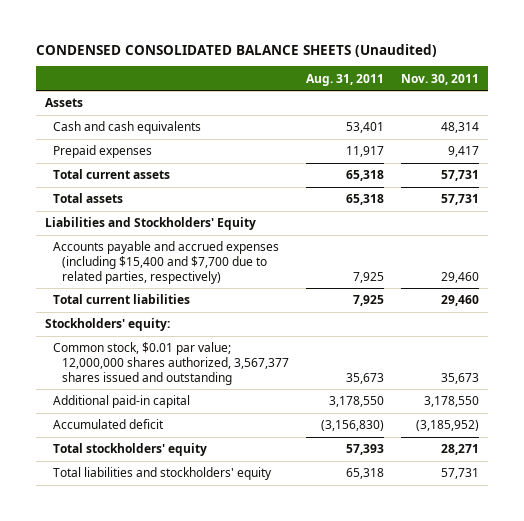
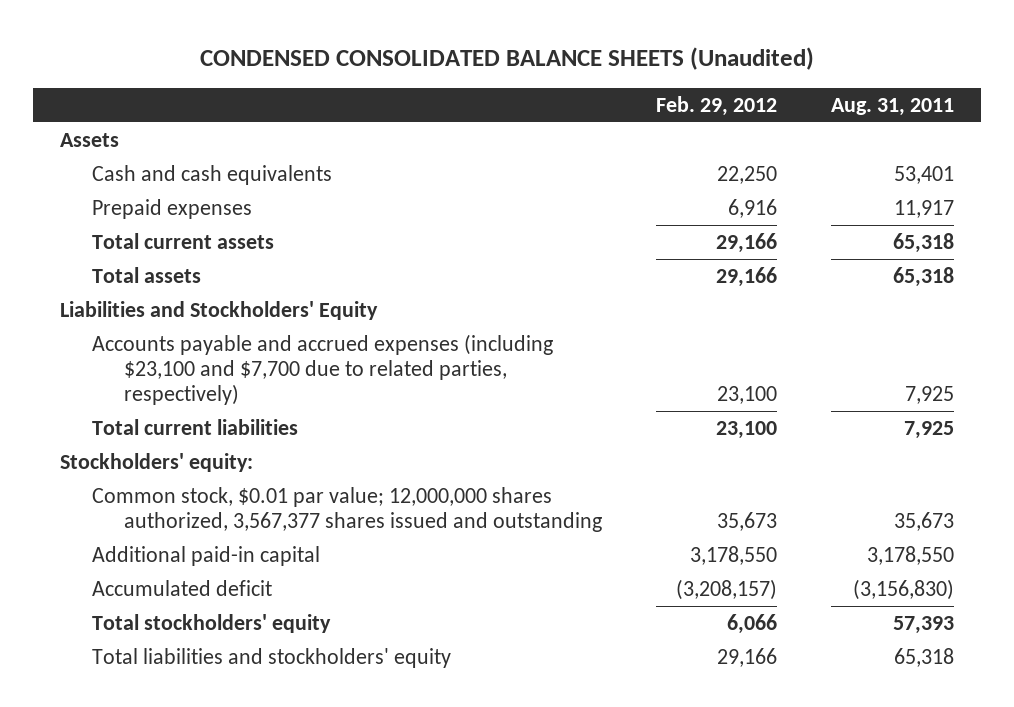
[401,73,480,85] Nov. 30, 2011 -> none
none -> [656,95,778,116] Feb. 29, 2012
[53,241,280,284] Accounts payable and accrued expenses (including $15,400 and $7,700 due to related parties, respectively) -> [91,333,553,406] Accounts payable and accrued expenses (including $23,100 and $7,700 due to related parties, respectively)

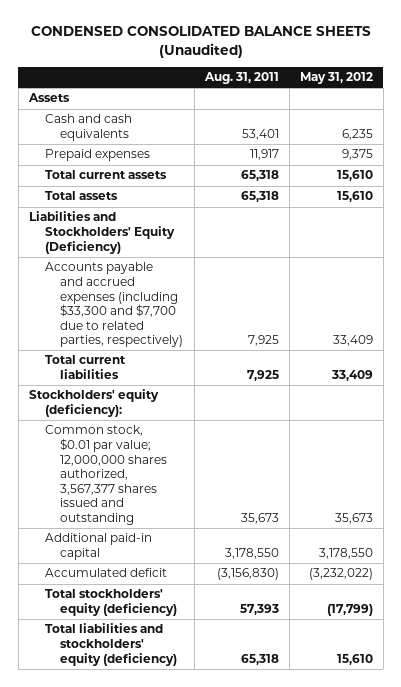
[656,95,778,116] Feb. 29, 2012 -> none
none -> [299,72,373,85] May 31, 2012
[59,300,378,320] Liabilities and Stockholders' Equity -> [28,211,175,254] Liabilities and Stockholders' Equity (Deficiency)
[91,333,553,406] Accounts payable and accrued expenses (including $23,100 and $7,700 due to related parties, respectively) -> [44,262,184,348] Accounts payable and accrued expenses (including $33,300 and $7,700 due to related parties, respectively)
[59,452,253,472] Stockholders' equity: -> [28,389,159,417] Stockholders' equity (deficiency):
[91,613,331,633] Total stockholders' equity -> [44,589,178,616] Total stockholders' equity (deficiency)
[91,647,451,668] Total liabilities and stockholders' equity -> [44,623,178,666] Total liabilities and stockholders' equity (deficiency)

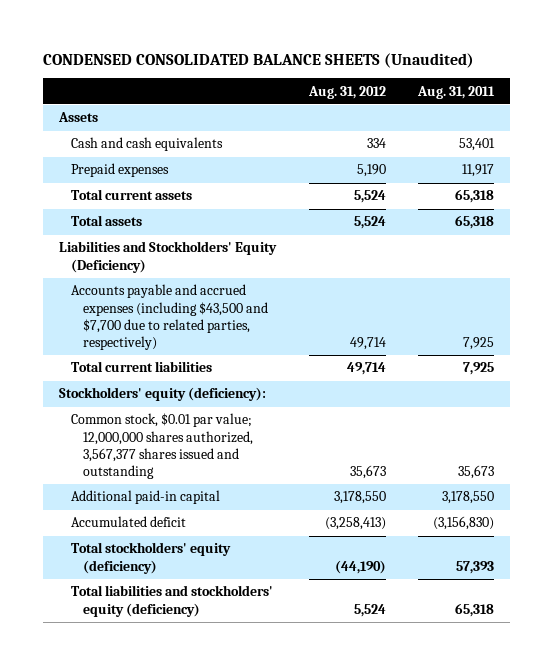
[299,72,373,85] May 31, 2012 -> none
none -> [307,85,386,99] Aug. 31, 2012
[44,262,184,348] Accounts payable and accrued expenses (including $33,300 and $7,700 due to related parties, respectively) -> [71,284,269,350] Accounts payable and accrued expenses (including $43,500 and $7,700 due to related parties, respectively)

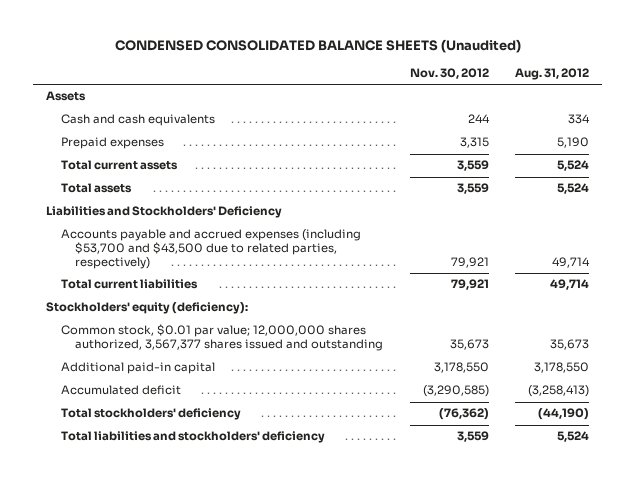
[417,85,496,99] Aug. 31, 2011 -> none
none -> [409,68,489,80] Nov. 30, 2012
[59,241,278,273] Liabilities and Stockholders' Equity (Deficiency) -> [46,206,283,219] Liabilities and Stockholders' Deficiency
[71,284,269,350] Accounts payable and accrued expenses (including $43,500 and $7,700 due to related parties, respectively) -> [60,229,361,270] Accounts payable and accrued expenses (including $53,700 and $43,500 due to related parties, respectively)
[71,542,232,574] Total stockholders' equity (deficiency) -> [60,408,241,421] Total stockholders' deficiency
[71,585,274,617] Total liabilities and stockholders' equity (deficiency) -> [60,431,325,444] Total liabilities and stockholders' deficiency

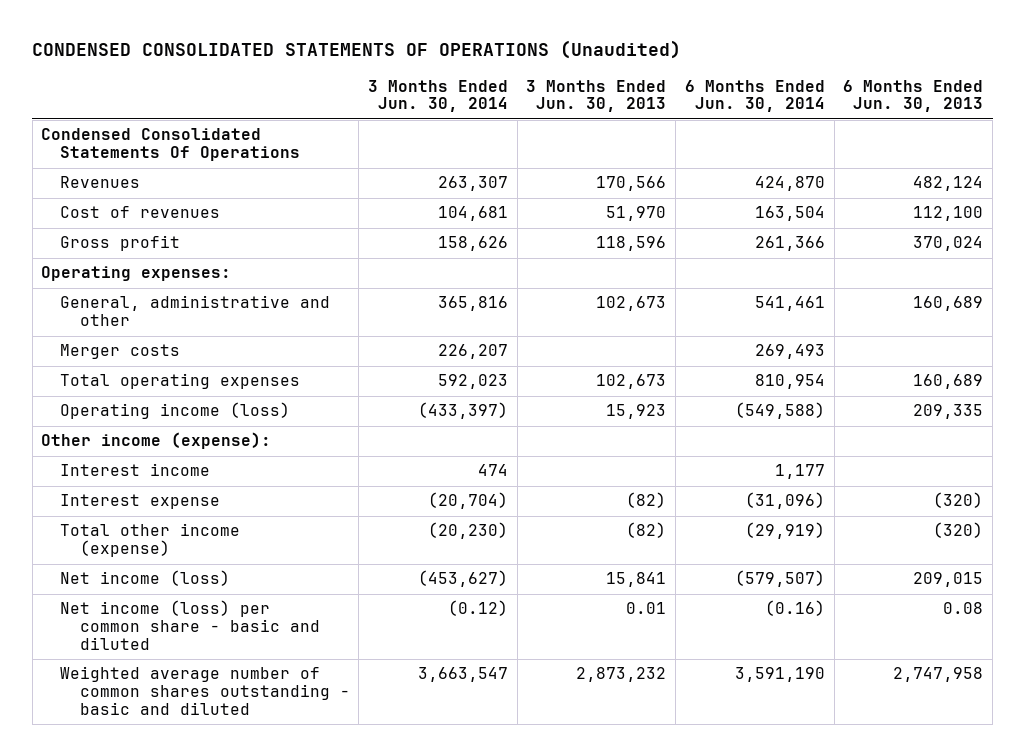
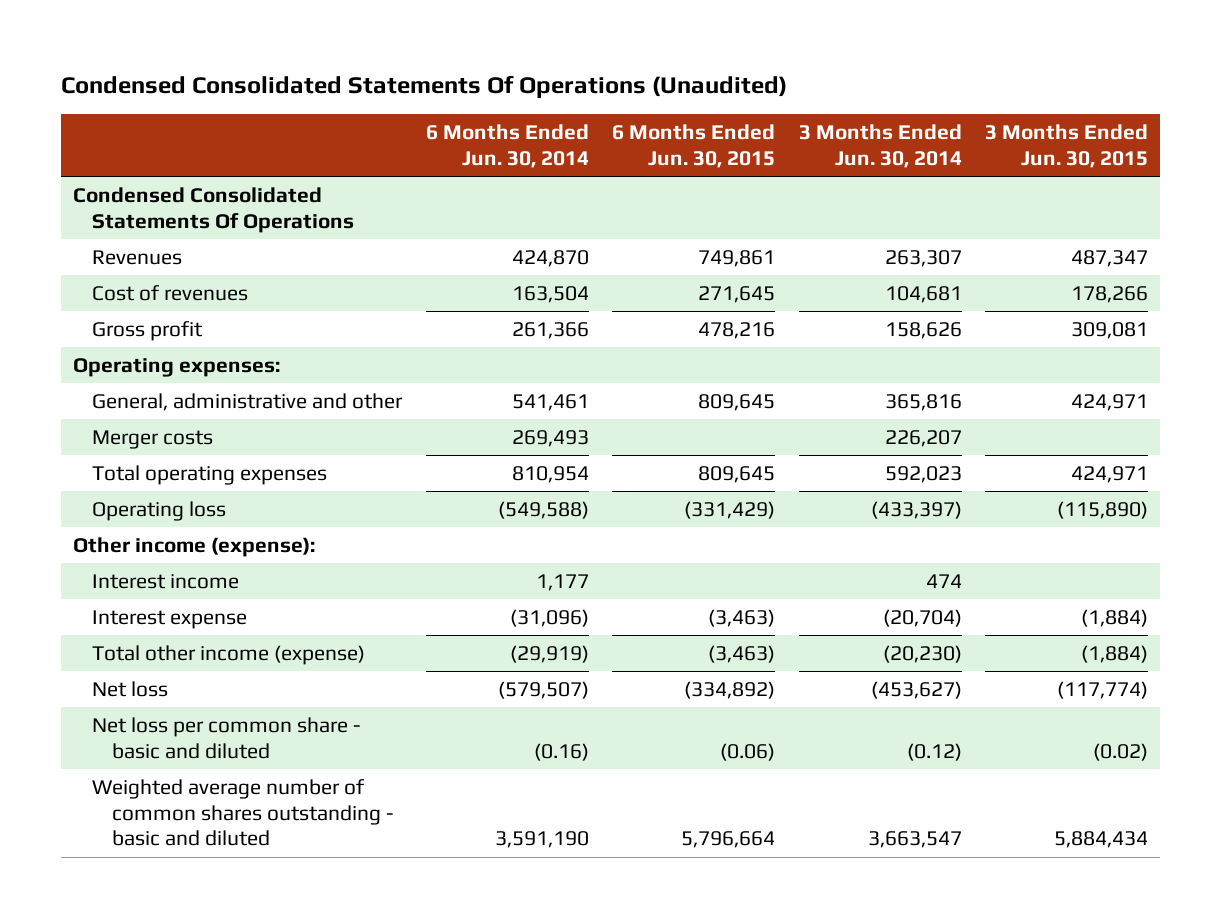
[32,39,682,59] CONDENSED CONSOLIDATED STATEMENTS OF OPERATIONS (Unaudited) -> [61,75,788,99] Condensed Consolidated Statements Of Operations (Unaudited)
[526,79,667,113] 3 Months Ended Jun. 30, 2013 -> none
[843,79,984,113] 6 Months Ended Jun. 30, 2013 -> none
none -> [612,124,776,168] 6 Months Ended Jun. 30, 2015
none -> [984,124,1148,168] 3 Months Ended Jun. 30, 2015
[60,402,291,420] Operating income (loss) -> [92,500,227,521] Operating loss
[60,570,231,587] Net income (loss) -> [92,680,169,697] Net loss
[60,600,320,650] Net income (loss) per common share - basic and diluted -> [92,716,362,759] Net loss per common share - basic and diluted

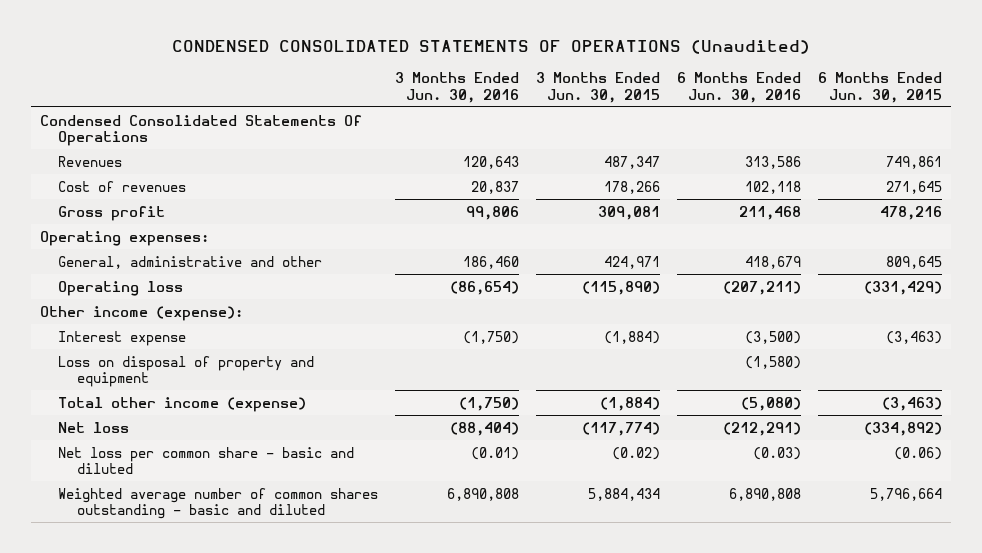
[61,75,788,99] Condensed Consolidated Statements Of Operations (Unaudited) -> [171,40,810,55] CONDENSED CONSOLIDATED STATEMENTS OF OPERATIONS (Unaudited)
[425,124,589,168] 6 Months Ended Jun. 30, 2014 -> none
[798,124,962,168] 3 Months Ended Jun. 30, 2014 -> none
none -> [395,72,520,103] 3 Months Ended Jun. 30, 2016
none -> [677,72,802,103] 6 Months Ended Jun. 30, 2016
[92,429,214,449] Merger costs -> none
[92,464,328,485] Total operating expenses -> none
[92,573,240,589] Interest income -> none
none -> [58,355,315,387] Loss on disposal of property and equipment

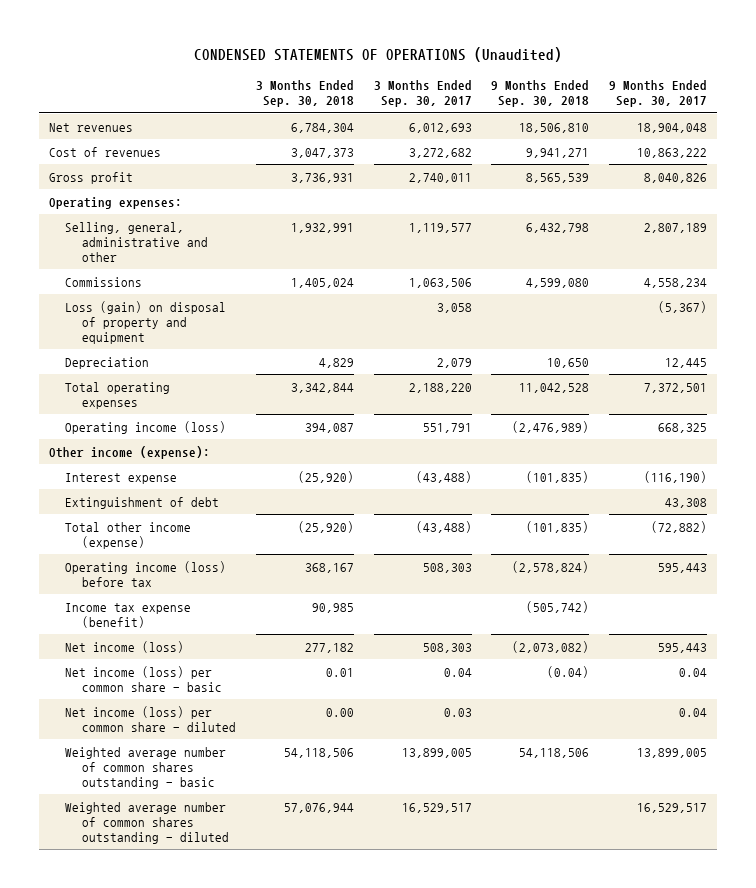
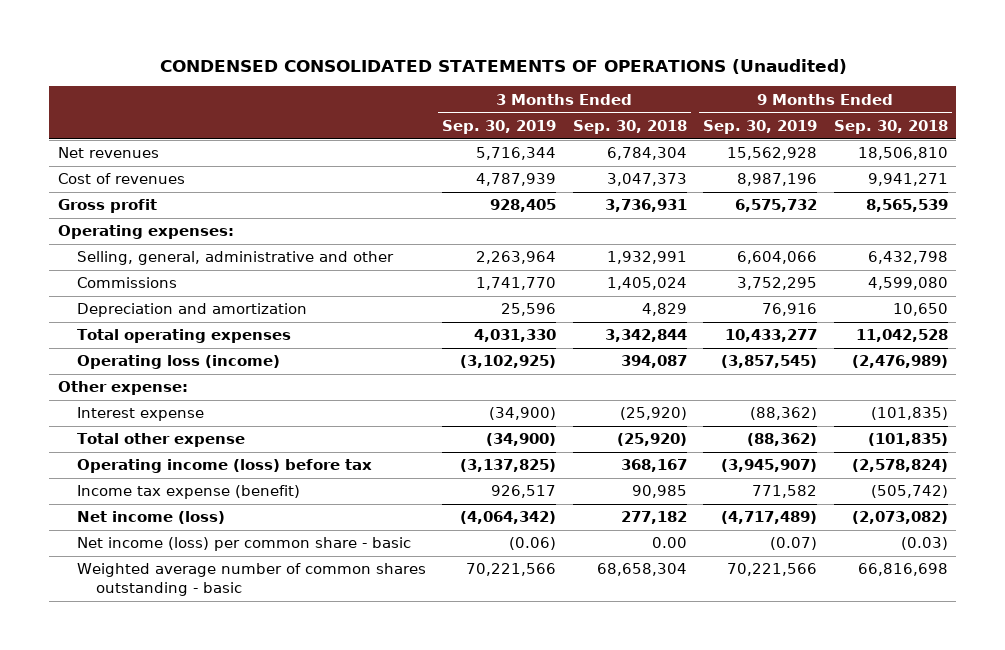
[194,47,563,63] CONDENSED STATEMENTS OF OPERATIONS (Unaudited) -> [159,58,847,74] CONDENSED CONSOLIDATED STATEMENTS OF OPERATIONS (Unaudited)
[373,79,472,108] 3 Months Ended Sep. 30, 2017 -> none
[609,79,708,108] 9 Months Ended Sep. 30, 2017 -> none
none -> [442,119,557,134] Sep. 30, 2019
none -> [703,119,818,134] Sep. 30, 2019
[65,300,227,345] Loss (gain) on disposal of property and equipment -> none
[65,356,150,369] Depreciation -> [76,303,307,318] Depreciation and amortization
[65,420,227,434] Operating income (loss) -> [76,355,280,370] Operating loss (income)
[48,445,210,459] Other income (expense): -> [57,381,188,396] Other expense:
[65,496,220,509] Extinguishment of debt -> none
[65,521,192,549] Total other income (expense) -> [76,433,245,448] Total other expense
[65,705,236,732] Net income (loss) per common share - diluted -> none
[65,801,229,845] Weighted average number of common shares outstanding - diluted -> none
[325,667,354,677] 0.01 -> [651,537,687,549] 0.00
[547,665,590,678] (0.04) -> [900,537,948,551] (0.03)
[283,747,354,758] 54,118,506 -> [596,563,687,577] 68,658,304
[519,747,590,758] 54,118,506 -> [857,563,948,577] 66,816,698

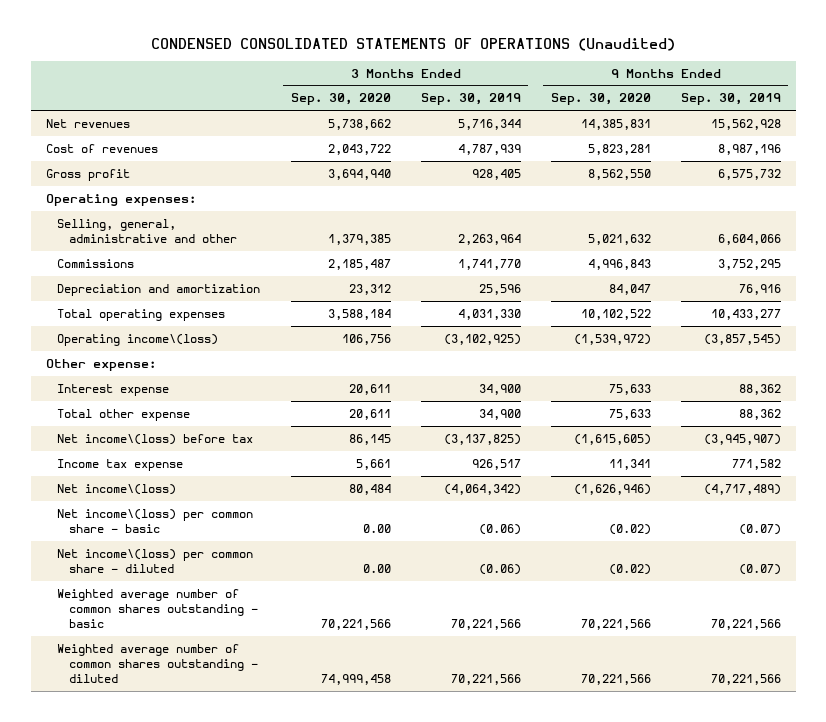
[572,119,687,134] Sep. 30, 2018 -> none
[833,119,948,134] Sep. 30, 2018 -> none
none -> [290,93,391,106] Sep. 30, 2020
none -> [550,93,651,106] Sep. 30, 2020
[76,355,280,370] Operating loss (income) -> [57,333,219,346] Operating income\(loss)
[489,407,557,421] (34,900) -> [478,383,521,395] 34,900
[750,407,818,421] (88,362) -> [738,383,781,395] 88,362
[486,433,557,447] (34,900) -> [478,408,521,420] 34,900
[747,433,818,447] (88,362) -> [738,408,781,420] 88,362
[76,459,372,474] Operating income (loss) before tax -> [57,433,254,445] Net income\(loss) before tax
[76,485,300,500] Income tax expense (benefit) -> [57,458,184,471] Income tax expense
[76,511,225,525] Net income (loss) -> [57,483,177,495] Net income\(loss)
[76,537,411,552] Net income (loss) per common share - basic -> [57,508,254,534] Net income\(loss) per common share - basic
none -> [57,548,254,574] Net income\(loss) per common share - diluted
none -> [57,643,259,684] Weighted average number of common shares outstanding - diluted

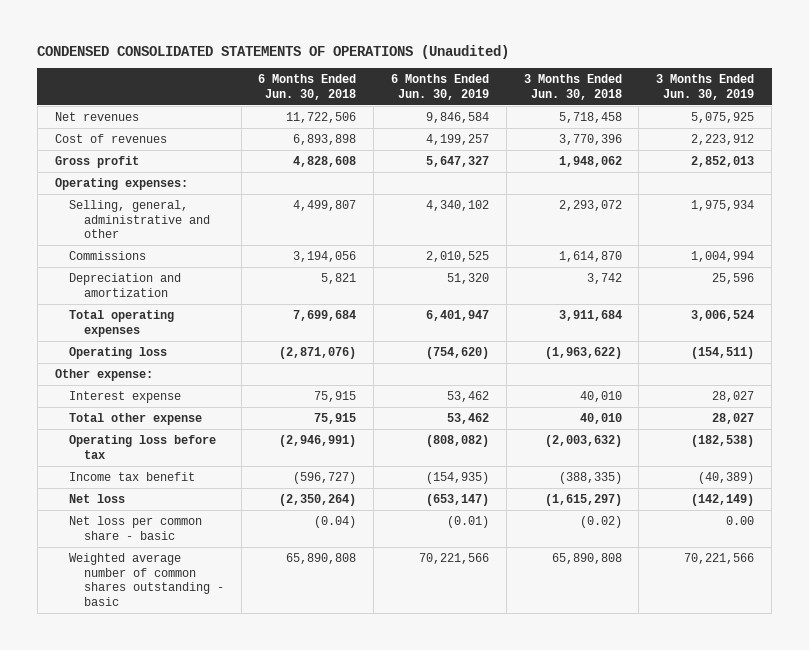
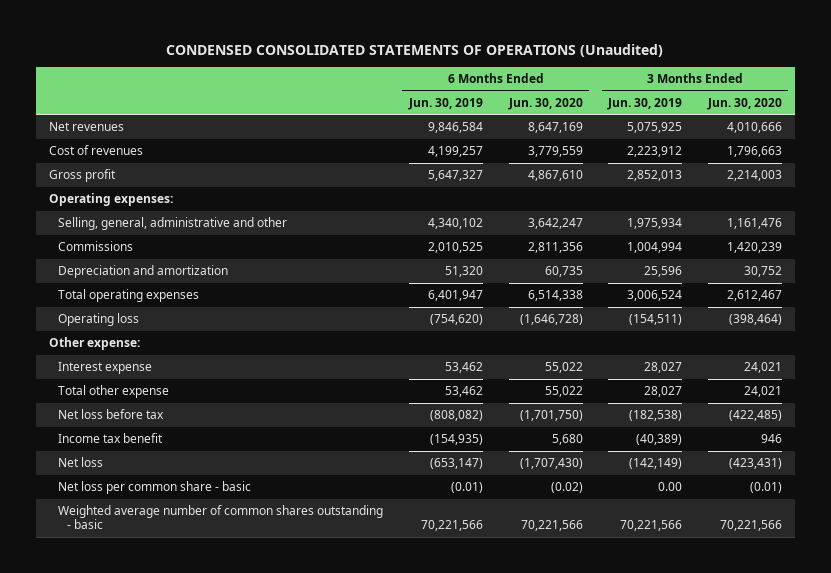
[258,74,357,100] 6 Months Ended Jun. 30, 2018 -> none
[523,74,622,100] 3 Months Ended Jun. 30, 2018 -> none
none -> [507,97,583,110] Jun. 30, 2020
none -> [706,97,782,110] Jun. 30, 2020
[69,435,217,459] Operating loss before tax -> [58,409,165,420] Net loss before tax

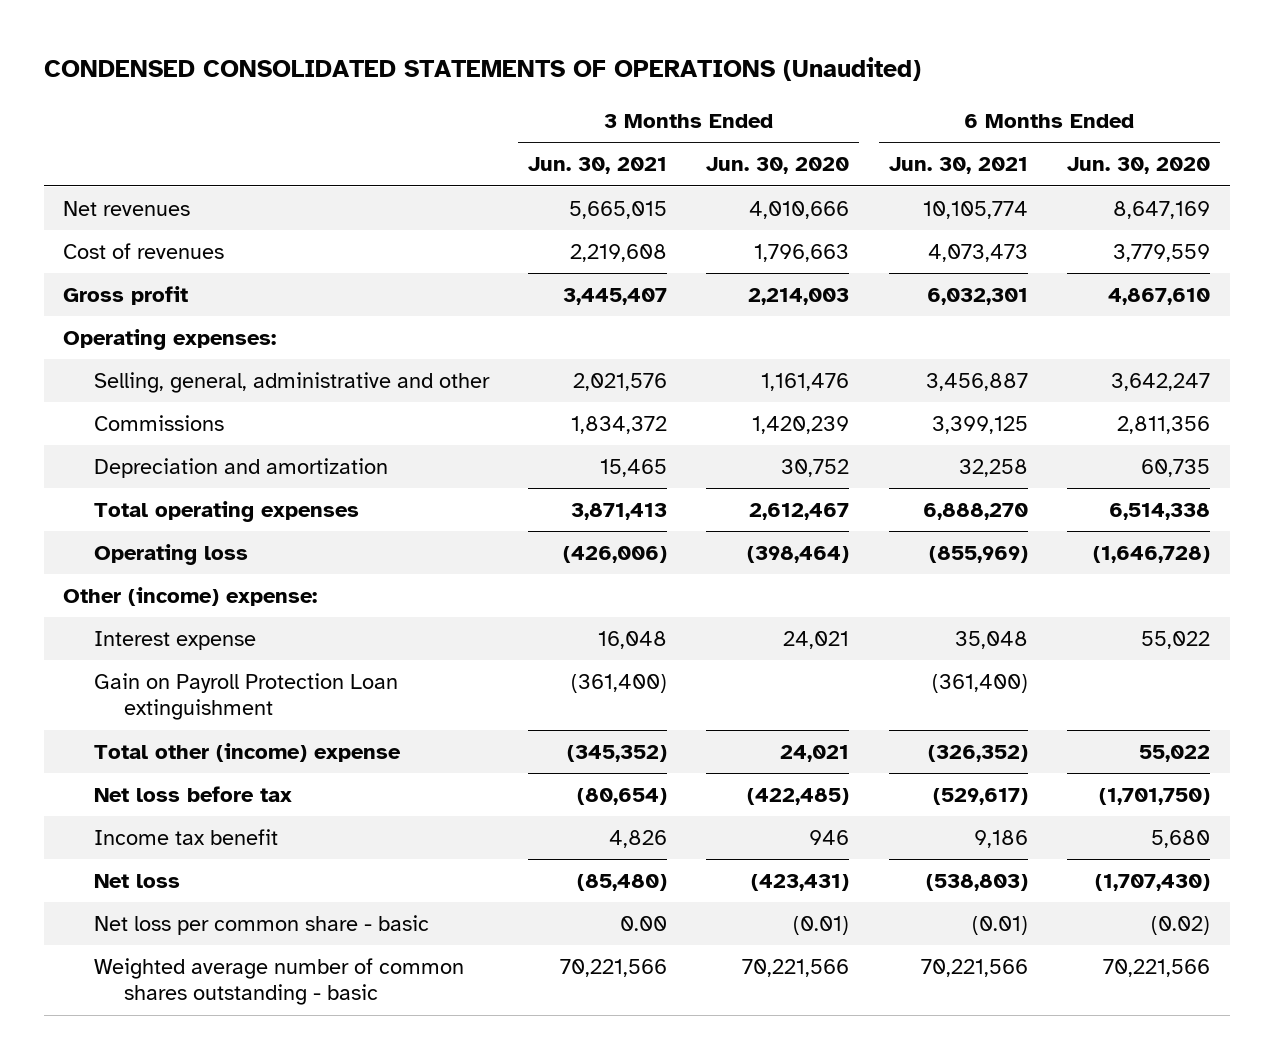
[407,97,483,110] Jun. 30, 2019 -> none
[607,97,683,110] Jun. 30, 2019 -> none
none -> [527,157,667,175] Jun. 30, 2021
none -> [888,157,1028,175] Jun. 30, 2021
[48,337,140,351] Other expense: -> [63,587,318,607] Other (income) expense:
none -> [93,673,398,721] Gain on Payroll Protection Loan extinguishment
[58,385,170,399] Total other expense -> [93,743,401,763] Total other (income) expense

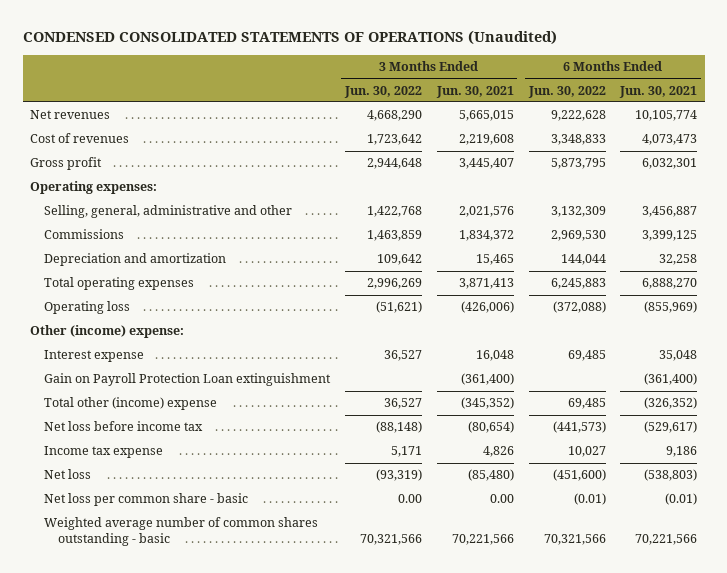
[706,157,850,175] Jun. 30, 2020 -> none
[1066,157,1210,175] Jun. 30, 2020 -> none
none -> [343,85,422,98] Jun. 30, 2022
none -> [527,85,606,98] Jun. 30, 2022
[93,786,292,803] Net loss before tax -> [44,421,204,432] Net loss before income tax
[93,829,278,846] Income tax benefit -> [44,446,164,459] Income tax expense

